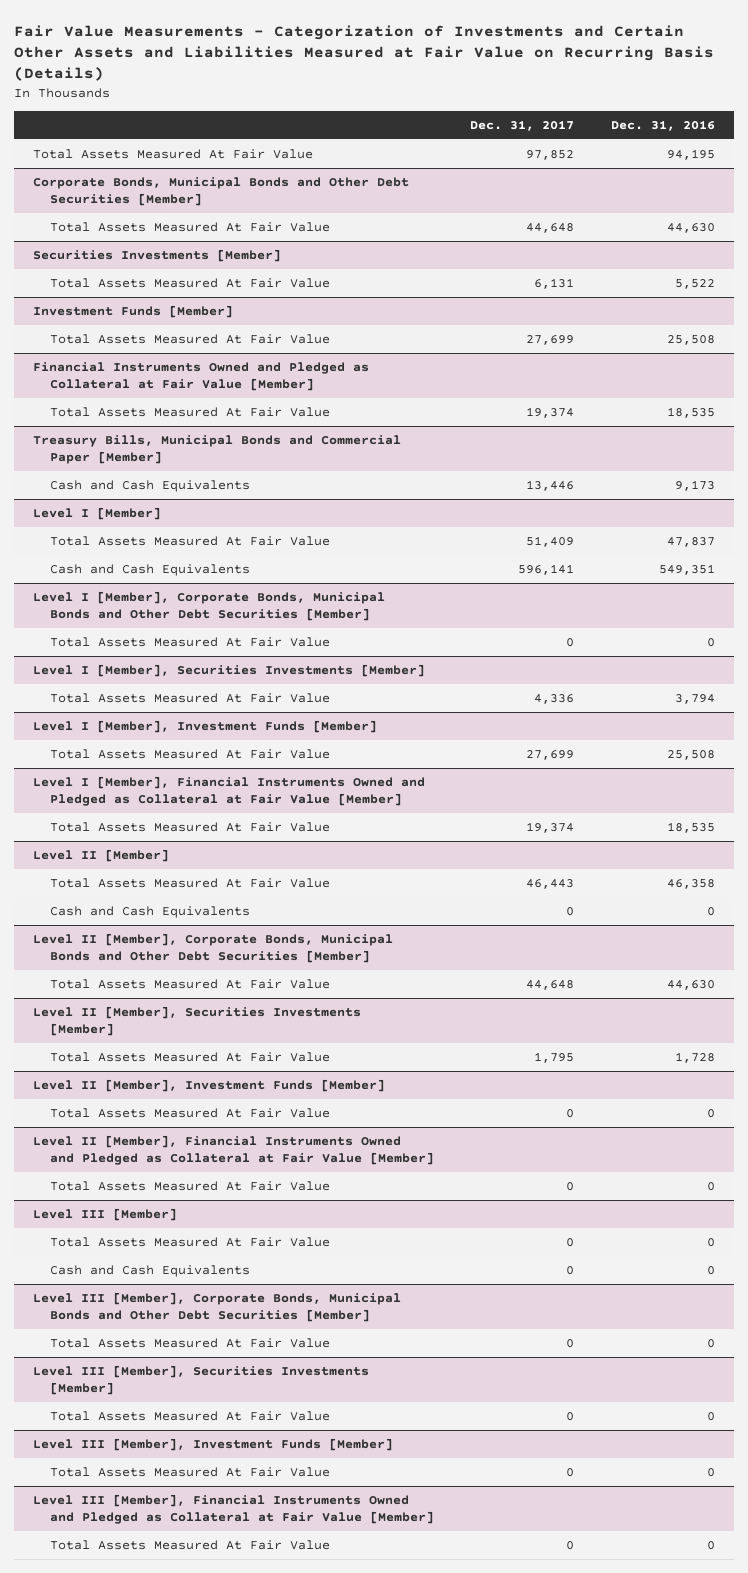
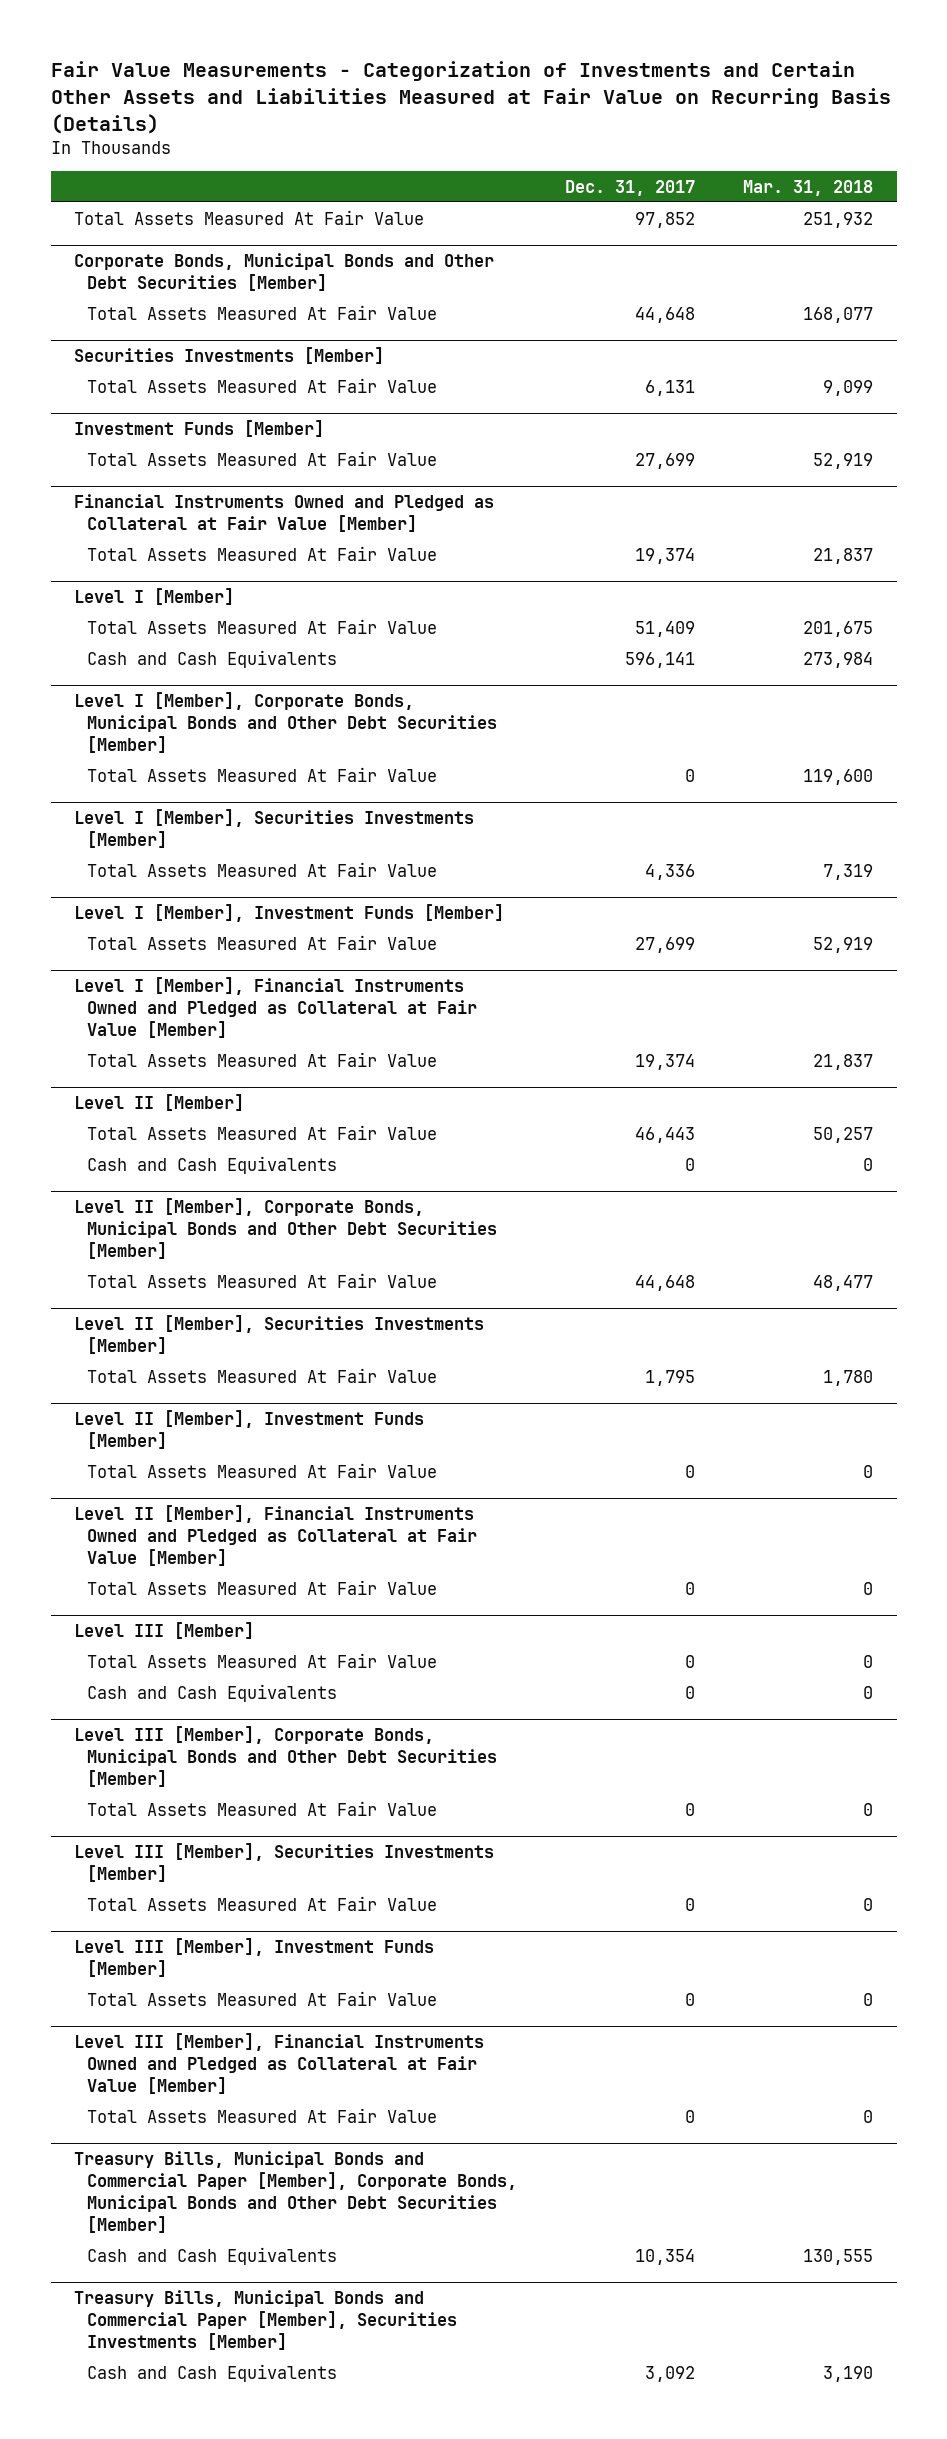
[611,119,716,131] Dec. 31, 2016 -> none
none -> [742,179,873,196] Mar. 31, 2018
[32,434,401,465] Treasury Bills, Municipal Bonds and Commercial Paper [Member] -> none
[49,479,250,492] Cash and Cash Equivalents -> none
none -> [74,2150,518,2234] Treasury Bills, Municipal Bonds and Commercial Paper [Member], Corporate Bonds, Municipal Bonds and Other Debt Securities [Member]
none -> [87,2246,338,2265] Cash and Cash Equivalents
none -> [74,2289,458,2351] Treasury Bills, Municipal Bonds and Commercial Paper [Member], Securities Investments [Member]
none -> [87,2363,338,2382] Cash and Cash Equivalents

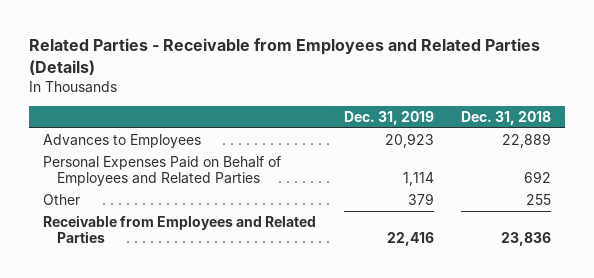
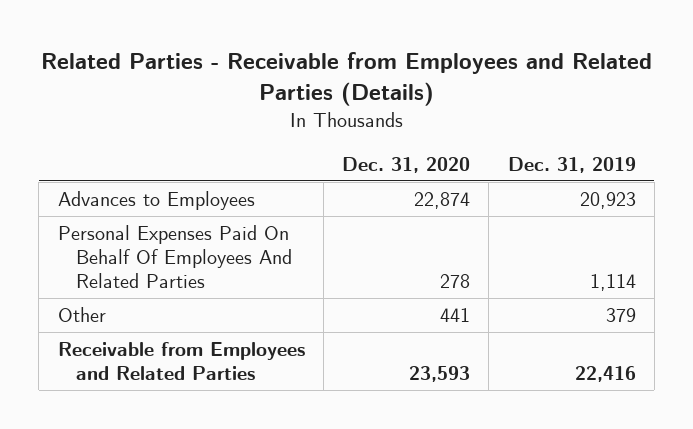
[461,111,552,126] Dec. 31, 2018 -> none
none -> [342,156,471,173] Dec. 31, 2020
[43,156,282,187] Personal Expenses Paid on Behalf of Employees and Related Parties -> [57,225,292,288] Personal Expenses Paid On Behalf Of Employees And Related Parties

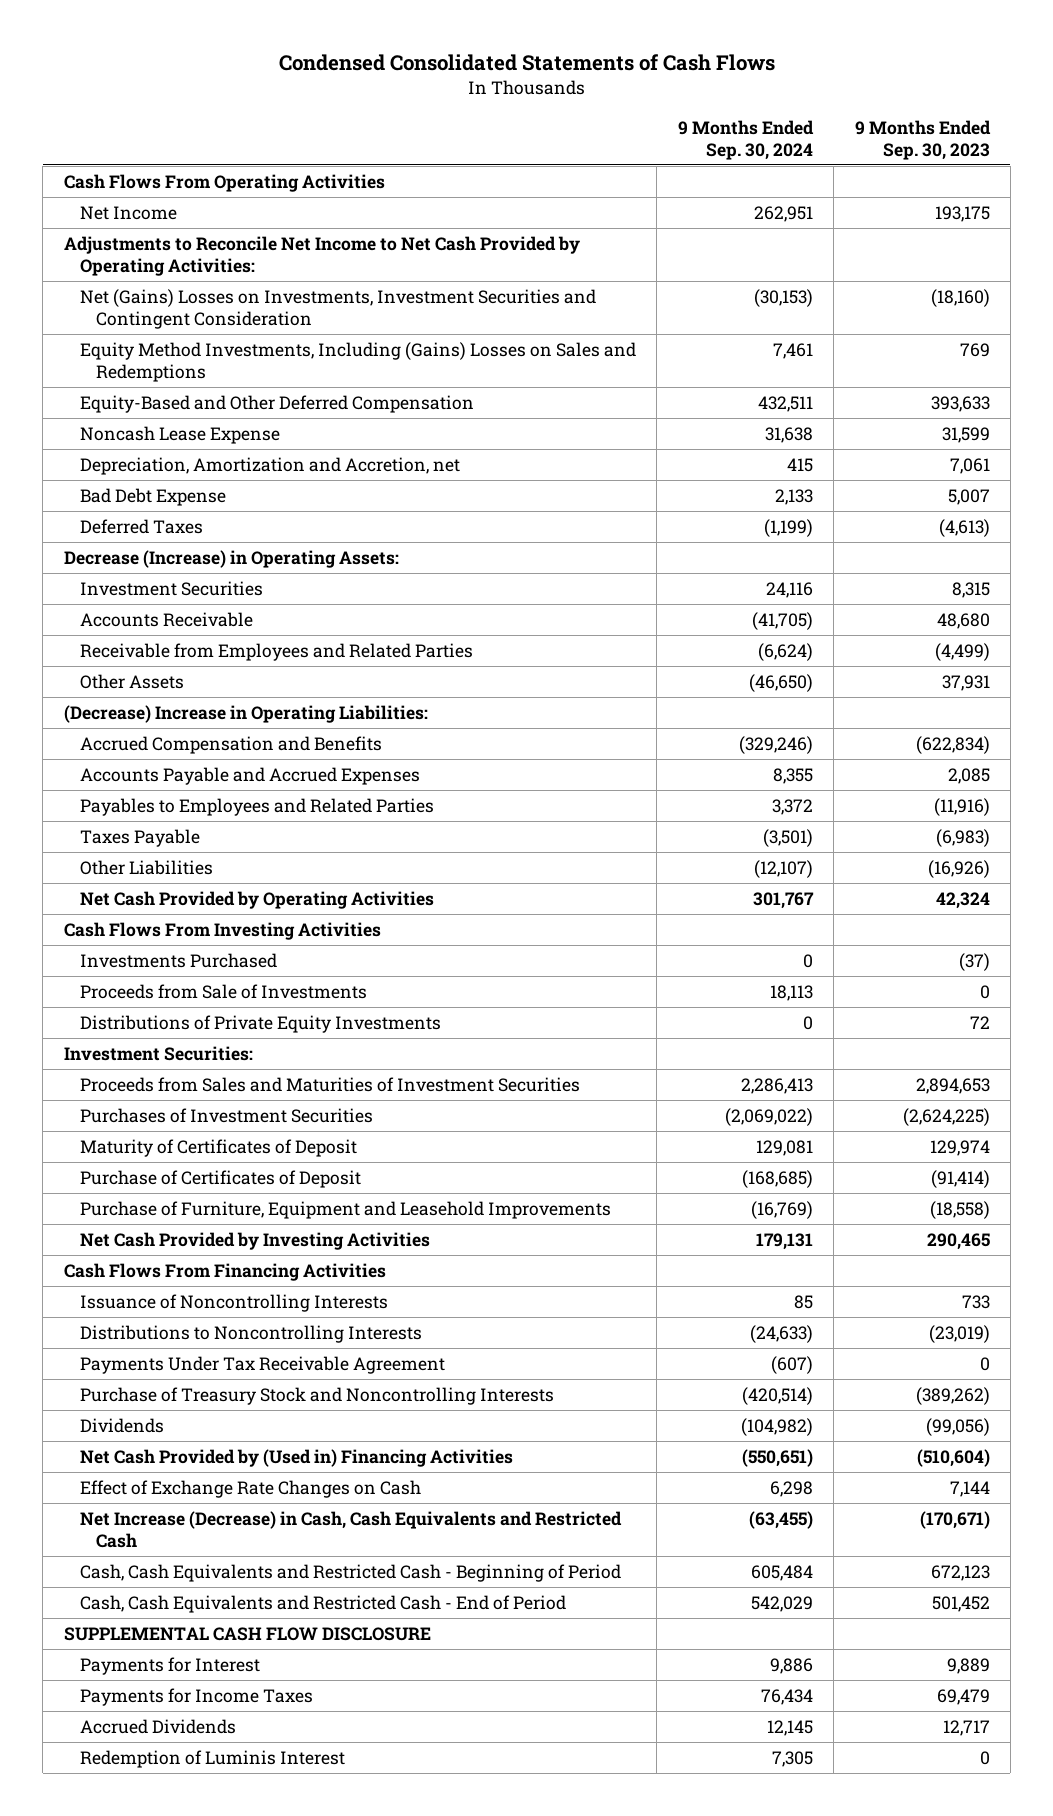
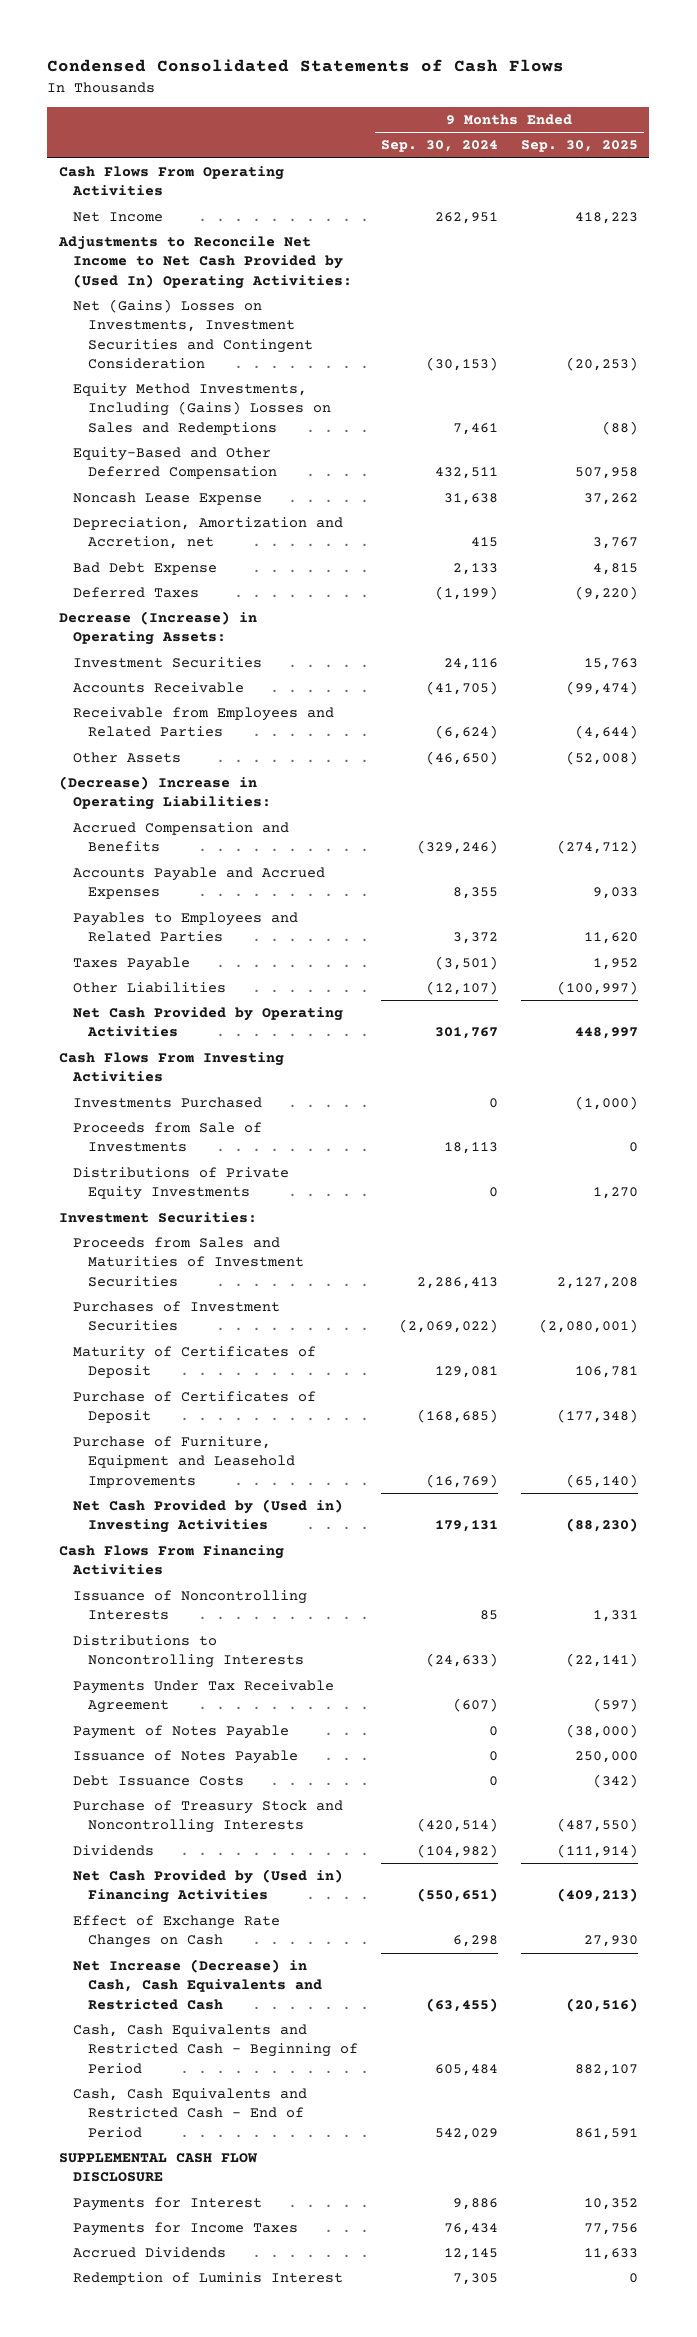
[854,119,991,160] 9 Months Ended Sep. 30, 2023 -> none
none -> [520,140,638,153] Sep. 30, 2025
[63,235,580,276] Adjustments to Reconcile Net Income to Net Cash Provided by Operating Activities: -> [57,236,353,289] Adjustments to Reconcile Net Income to Net Cash Provided by (Used In) Operating Activities:
[80,1231,431,1250] Net Cash Provided by Investing Activities -> [73,1499,344,1534] Net Cash Provided by (Used in) Investing Activities
none -> [73,1725,290,1740] Payment of Notes Payable
none -> [73,1750,299,1765] Issuance of Notes Payable
none -> [73,1775,245,1787] Debt Issuance Costs

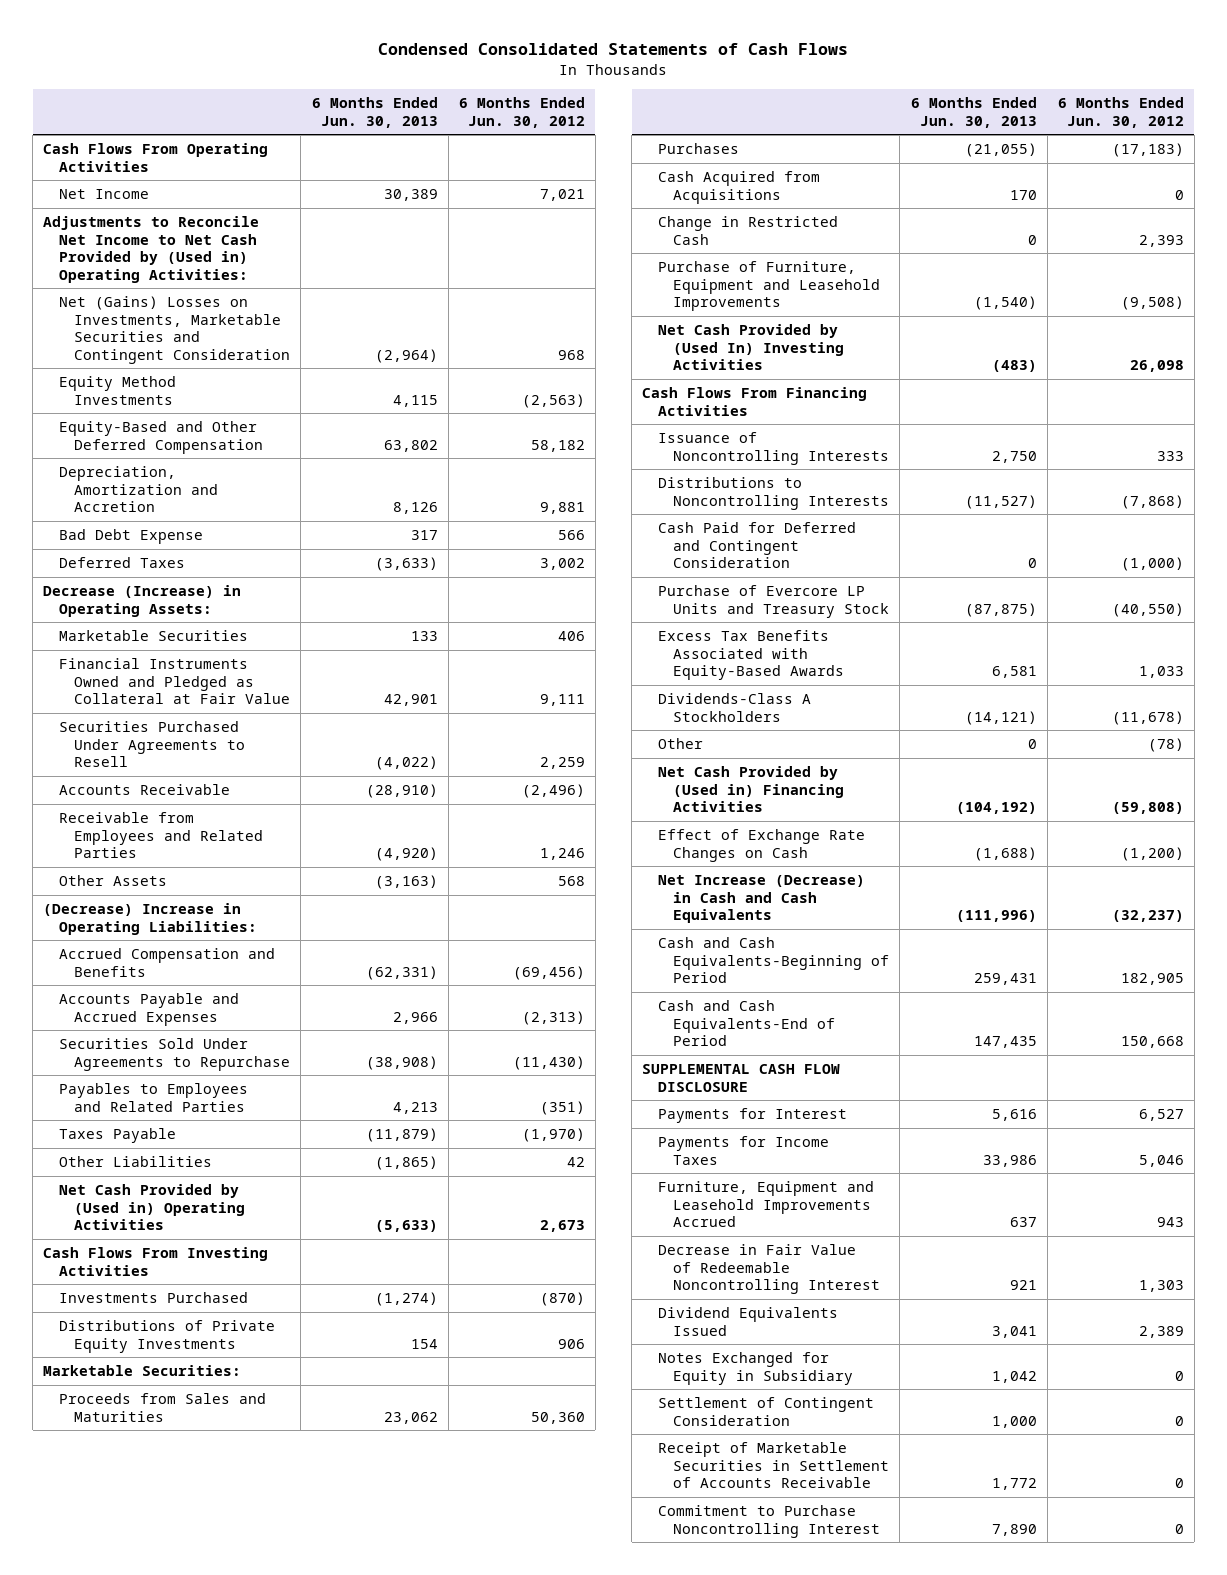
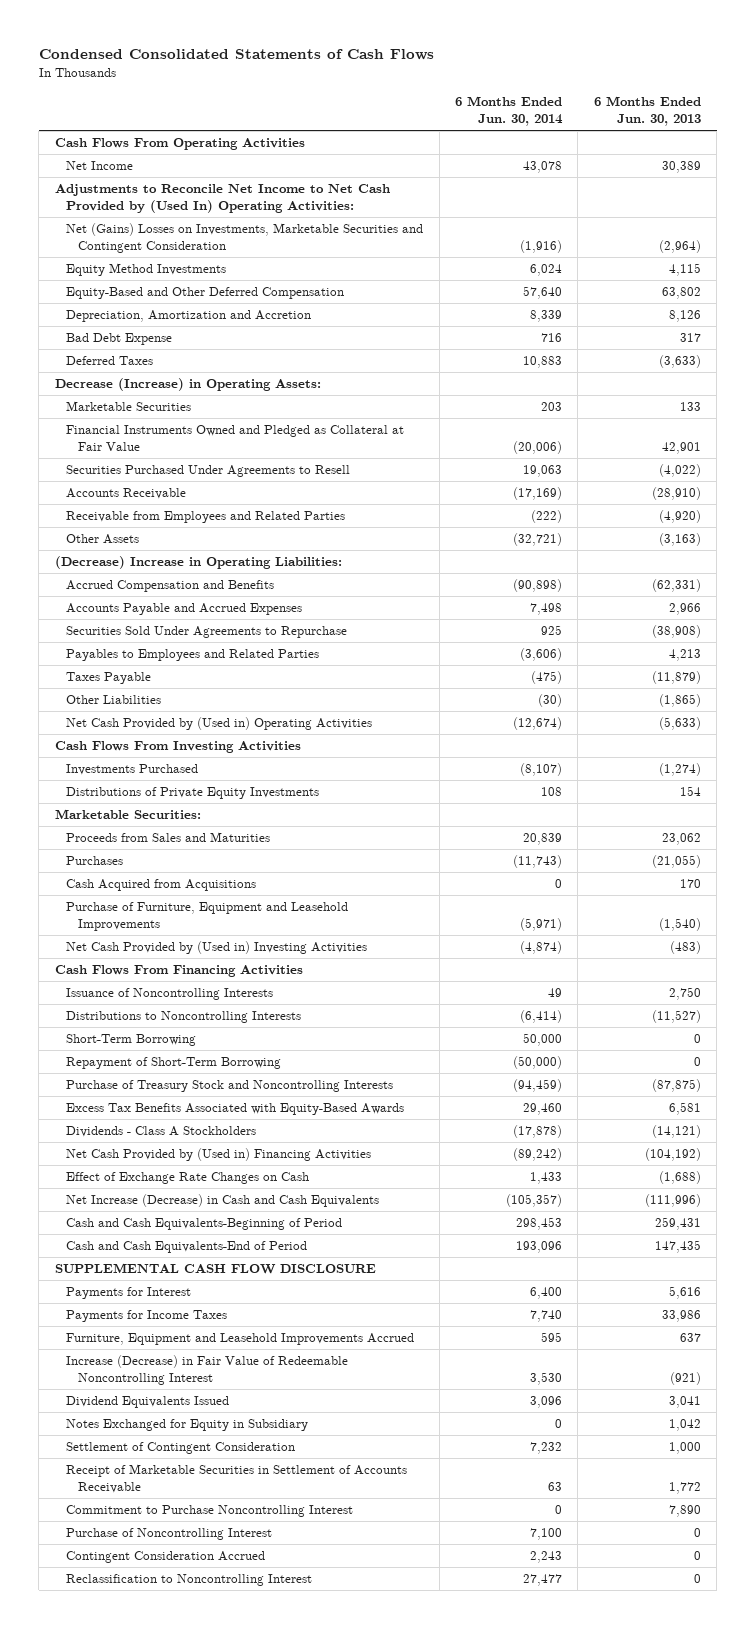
[458,96,585,128] 6 Months Ended Jun. 30, 2012 -> none
none -> [455,96,564,126] 6 Months Ended Jun. 30, 2014
[43,215,260,283] Adjustments to Reconcile Net Income to Net Cash Provided by (Used in) Operating Activities: -> [54,184,390,214] Adjustments to Reconcile Net Income to Net Cash Provided by (Used In) Operating Activities:
[657,215,838,245] Change in Restricted Cash -> none
[657,323,845,371] Net Cash Provided by (Used In) Investing Activities -> [66,941,368,955] Net Cash Provided by (Used in) Investing Activities
[657,521,856,569] Cash Paid for Deferred and Contingent Consideration -> none
none -> [66,1034,197,1047] Short-Term Borrowing
none -> [66,1057,282,1070] Repayment of Short-Term Borrowing
[657,584,890,618] Purchase of Evercore LP Units and Treasury Stock -> [66,1080,394,1093] Purchase of Treasury Stock and Noncontrolling Interests
[657,737,703,749] Other -> none
[657,692,811,722] Dividends-Class A Stockholders -> [66,1126,257,1138] Dividends - Class A Stockholders
[657,1243,881,1295] Decrease in Fair Value of Redeemable Noncontrolling Interest -> [66,1355,349,1386] Increase (Decrease) in Fair Value of Redeemable Noncontrolling Interest
[1009,1280,1037,1291] 921 -> [669,1372,701,1386] (921)
none -> [66,1528,273,1541] Purchase of Noncontrolling Interest
none -> [66,1551,266,1564] Contingent Consideration Accrued
none -> [66,1574,313,1587] Reclassification to Noncontrolling Interest

